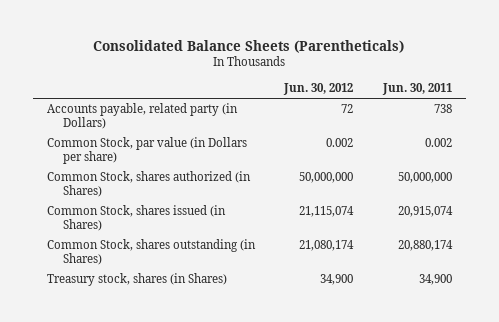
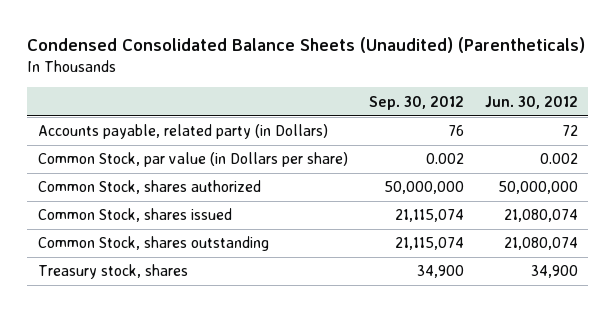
[93,39,405,53] Consolidated Balance Sheets (Parentheticals) -> [27,37,586,54] Condensed Consolidated Balance Sheets (Unaudited) (Parentheticals)
[381,83,452,96] Jun. 30, 2011 -> none
none -> [368,95,464,110] Sep. 30, 2012
[47,171,252,198] Common Stock, shares authorized (in Shares) -> [37,180,261,195] Common Stock, shares authorized
[47,205,227,232] Common Stock, shares issued (in Shares) -> [37,208,232,223] Common Stock, shares issued
[299,206,355,218] 21,115,074 -> [503,209,578,223] 21,080,074
[47,239,257,266] Common Stock, shares outstanding (in Shares) -> [37,236,269,252] Common Stock, shares outstanding
[299,240,355,252] 21,080,174 -> [503,237,578,251] 21,080,074
[47,273,228,287] Treasury stock, shares (in Shares) -> [37,264,188,280] Treasury stock, shares

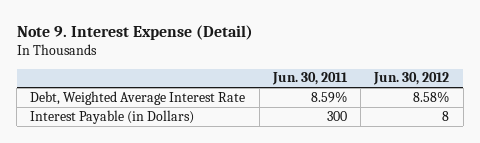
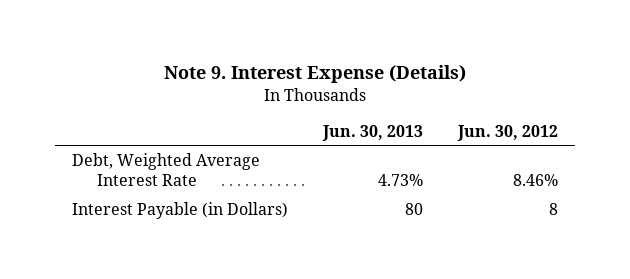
[16,25,253,41] Note 9. Interest Expense (Detail) -> [163,65,466,84] Note 9. Interest Expense (Details)
[271,72,348,86] Jun. 30, 2011 -> none
none -> [321,124,423,141] Jun. 30, 2013
[413,90,450,103] 8.58% -> [512,174,558,187] 8.46%

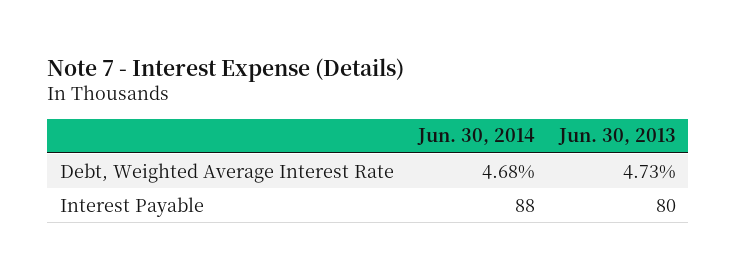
[163,65,466,84] Note 9. Interest Expense (Details) -> [47,57,405,82] Note 7 - Interest Expense (Details)
[456,124,558,141] Jun. 30, 2012 -> none
none -> [416,128,535,146] Jun. 30, 2014
[72,202,289,220] Interest Payable (in Dollars) -> [59,196,204,217] Interest Payable

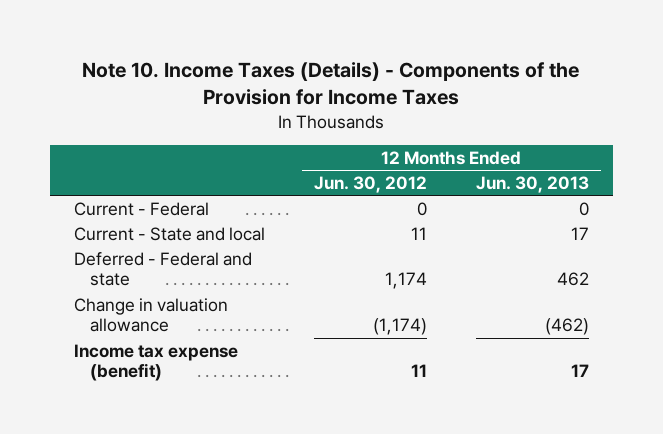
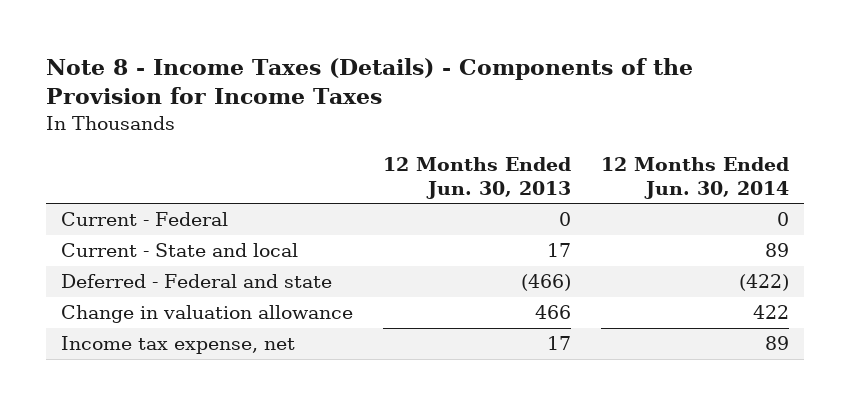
[82,61,580,105] Note 10. Income Taxes (Details) - Components of the Provision for Income Taxes -> [46,58,694,105] Note 8 - Income Taxes (Details) - Components of the Provision for Income Taxes
[313,175,427,193] Jun. 30, 2012 -> none
none -> [601,156,790,199] 12 Months Ended Jun. 30, 2014
[556,272,589,287] 462 -> [521,274,572,292] (466)
[544,318,589,336] (462) -> [535,305,572,320] 466
[74,343,239,382] Income tax expense (benefit) -> [61,336,296,355] Income tax expense, net

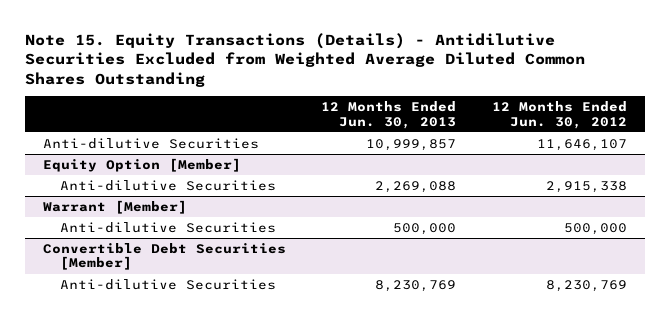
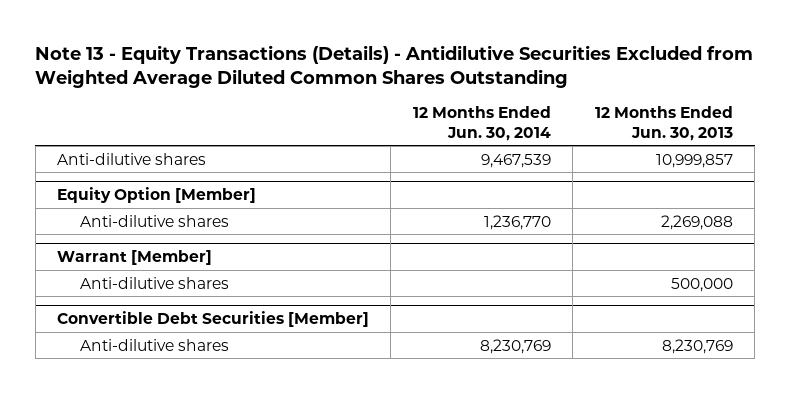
[25,32,586,87] Note 15. Equity Transactions (Details) - Antidilutive Securities Excluded from Weighted Average Diluted Common Shares Outstanding -> [35,44,754,88] Note 13 - Equity Transactions (Details) - Antidilutive Securities Excluded from Weighted Average Diluted Common Shares Outstanding
[491,101,627,129] 12 Months Ended Jun. 30, 2012 -> none
none -> [412,106,551,141] 12 Months Ended Jun. 30, 2014
[43,137,260,149] Anti-dilutive Securities -> [57,152,207,165] Anti-dilutive shares
[59,179,276,191] Anti-dilutive Securities -> [80,214,230,227] Anti-dilutive shares
[59,221,276,233] Anti-dilutive Securities -> [80,276,230,289] Anti-dilutive shares
[59,278,276,290] Anti-dilutive Securities -> [80,338,230,351] Anti-dilutive shares

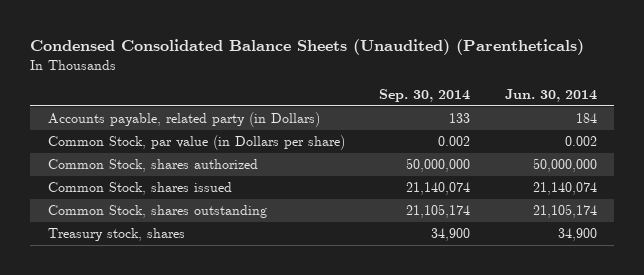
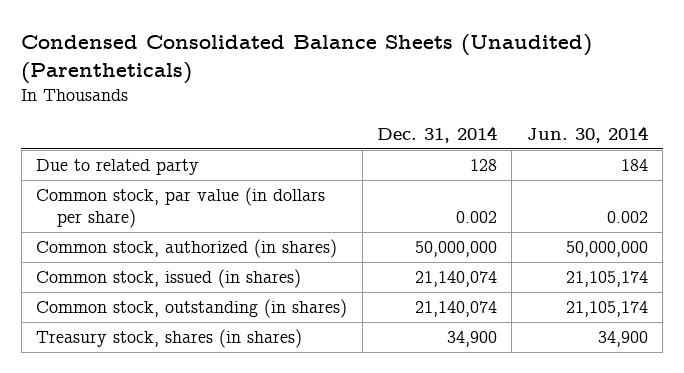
[379,89,471,103] Sep. 30, 2014 -> none
none -> [377,125,498,143] Dec. 31, 2014
[47,111,320,127] Accounts payable, related party (in Dollars) -> [36,159,200,176] Due to related party
[47,134,345,150] Common Stock, par value (in Dollars per share) -> [36,187,326,229] Common stock, par value (in dollars per share)
[47,158,258,172] Common Stock, shares authorized -> [36,239,338,259] Common stock, authorized (in shares)
[47,181,232,195] Common Stock, shares issued -> [36,269,302,289] Common stock, issued (in shares)
[532,181,597,195] 21,140,074 -> [565,271,648,288] 21,105,174
[47,204,267,218] Common Stock, shares outstanding -> [36,299,348,319] Common stock, outstanding (in shares)
[47,227,185,241] Treasury stock, shares -> [36,329,303,349] Treasury stock, shares (in shares)

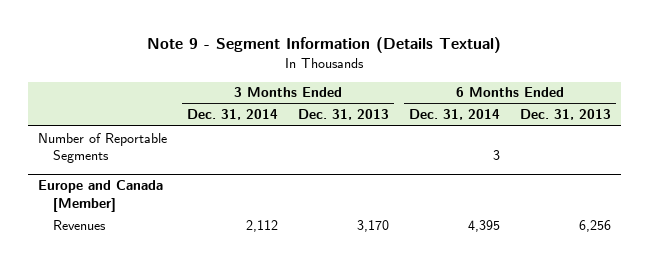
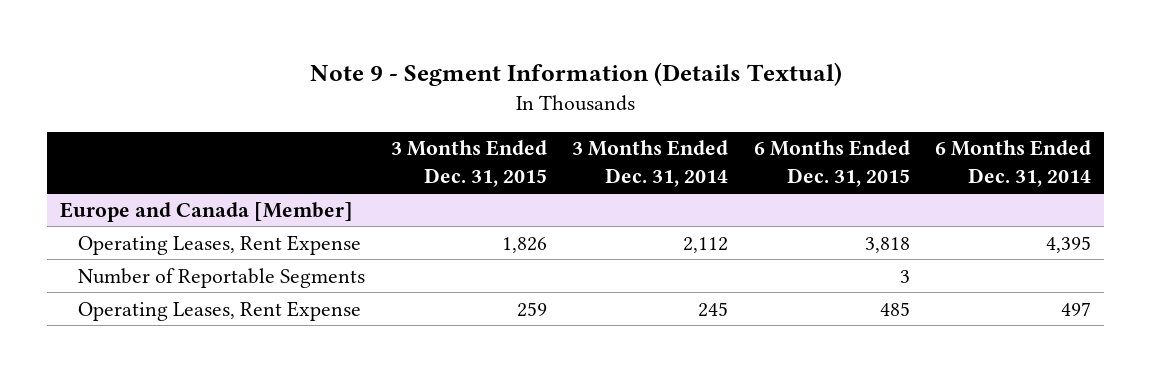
[297,109,389,121] Dec. 31, 2013 -> none
[519,109,611,121] Dec. 31, 2013 -> none
none -> [390,140,547,187] 3 Months Ended Dec. 31, 2015
none -> [753,140,910,187] 6 Months Ended Dec. 31, 2015
[37,132,167,163] Number of Reportable Segments -> none
[53,219,107,230] Revenues -> [78,234,362,255] Operating Leases, Rent Expense
none -> [78,267,366,288] Number of Reportable Segments
none -> [78,300,362,321] Operating Leases, Rent Expense

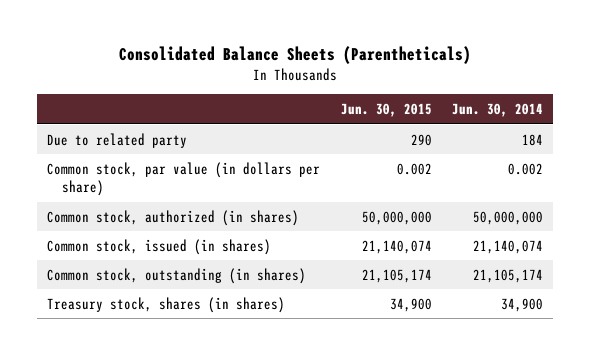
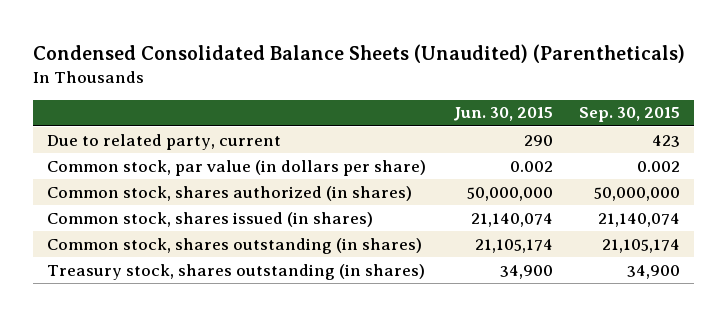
[119,45,472,64] Consolidated Balance Sheets (Parentheticals) -> [33,43,686,63] Condensed Consolidated Balance Sheets (Unaudited) (Parentheticals)
[452,103,544,118] Jun. 30, 2014 -> none
none -> [579,107,681,123] Sep. 30, 2015
[47,132,188,148] Due to related party -> [46,133,281,150] Due to related party, current
[47,209,300,226] Common stock, authorized (in shares) -> [46,185,412,201] Common stock, shares authorized (in shares)
[47,238,272,255] Common stock, issued (in shares) -> [46,211,373,227] Common stock, shares issued (in shares)
[47,267,307,284] Common stock, outstanding (in shares) -> [46,237,422,254] Common stock, shares outstanding (in shares)
[47,296,286,313] Treasury stock, shares (in shares) -> [46,263,425,280] Treasury stock, shares outstanding (in shares)

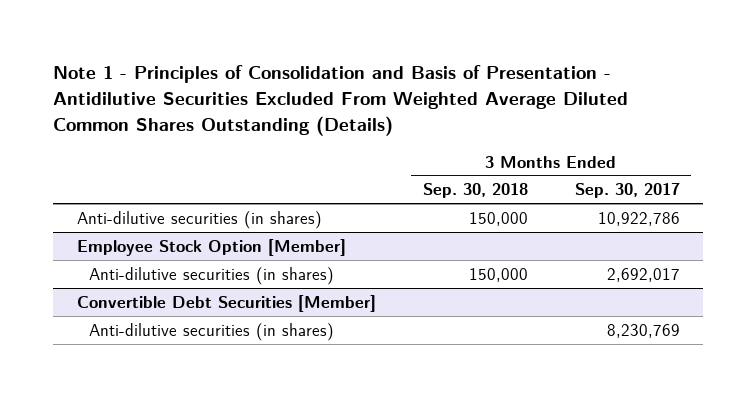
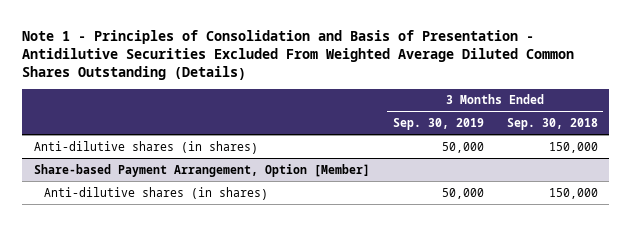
[574,183,680,199] Sep. 30, 2017 -> none
none -> [392,117,484,130] Sep. 30, 2019
[76,294,376,312] Convertible Debt Securities [Member] -> none
[88,322,334,341] Anti-dilutive securities (in shares) -> none
[76,210,322,229] Anti-dilutive securities (in shares) -> [33,140,258,154] Anti-dilutive shares (in shares)
[76,238,346,256] Employee Stock Option [Member] -> [33,163,370,177] Share-based Payment Arrangement, Option [Member]
[88,266,334,285] Anti-dilutive securities (in shares) -> [44,186,269,200] Anti-dilutive shares (in shares)

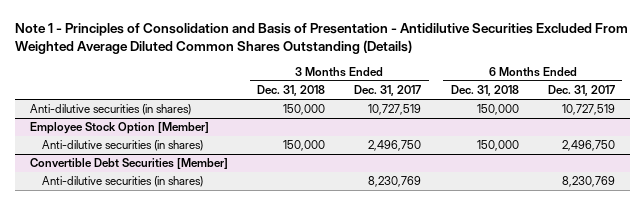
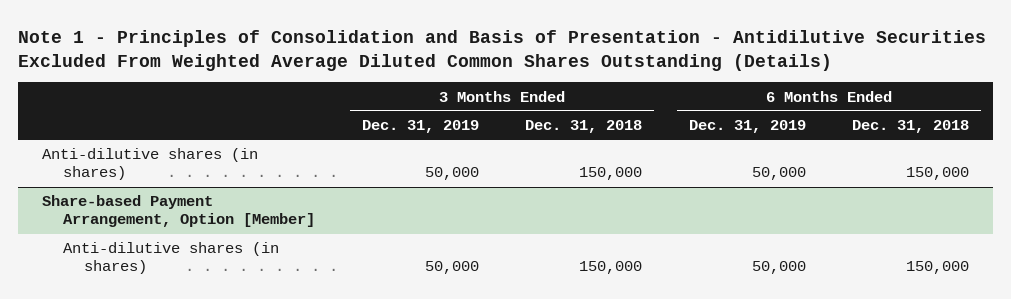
[354,85,422,97] Dec. 31, 2017 -> none
[547,85,615,97] Dec. 31, 2017 -> none
none -> [361,120,479,134] Dec. 31, 2019
none -> [688,120,806,134] Dec. 31, 2019
[29,158,228,170] Convertible Debt Securities [Member] -> none
[41,176,203,188] Anti-dilutive securities (in shares) -> none
[29,104,191,116] Anti-dilutive securities (in shares) -> [41,148,258,181] Anti-dilutive shares (in shares)
[29,122,209,135] Employee Stock Option [Member] -> [41,195,315,228] Share-based Payment Arrangement, Option [Member]
[41,140,203,152] Anti-dilutive securities (in shares) -> [62,242,279,275] Anti-dilutive shares (in shares)

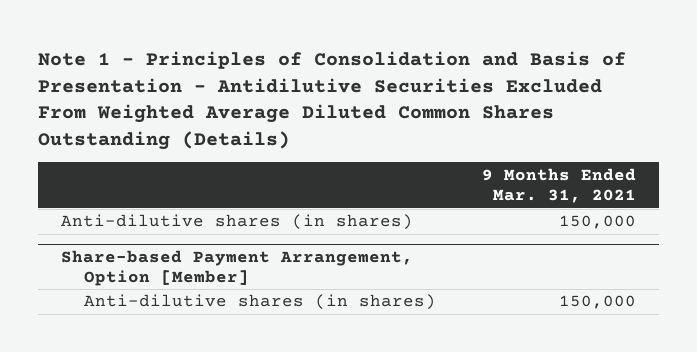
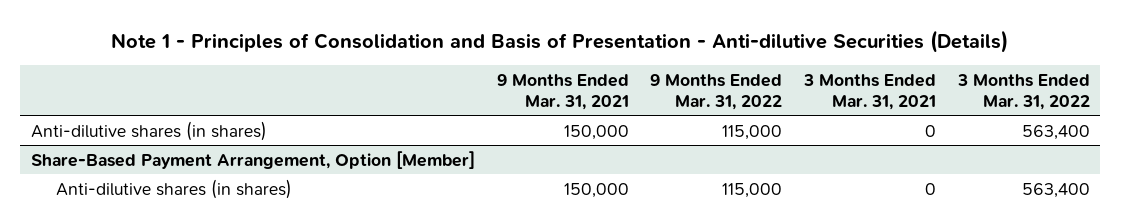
[37,50,626,151] Note 1 - Principles of Consolidation and Basis of Presentation - Antidilutive Securities Excluded From Weighted Average Diluted Common Shares Outstanding (Details) -> [111,29,1009,53] Note 1 - Principles of Consolidation and Basis of Presentation - Anti-dilutive Securities (Details)
none -> [650,73,783,110] 9 Months Ended Mar. 31, 2022
none -> [802,73,936,110] 3 Months Ended Mar. 31, 2021
none -> [956,73,1090,110] 3 Months Ended Mar. 31, 2022
[60,249,413,286] Share-based Payment Arrangement, Option [Member] -> [31,150,476,169] Share-Based Payment Arrangement, Option [Member]

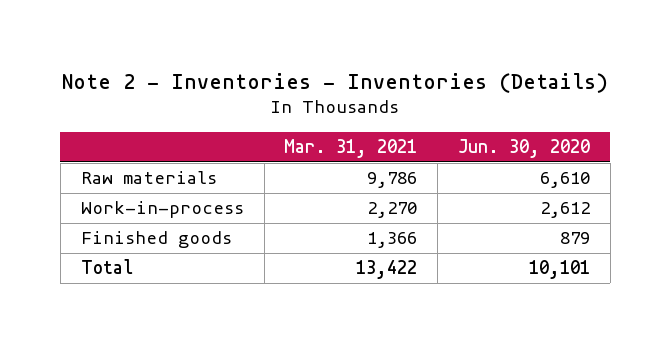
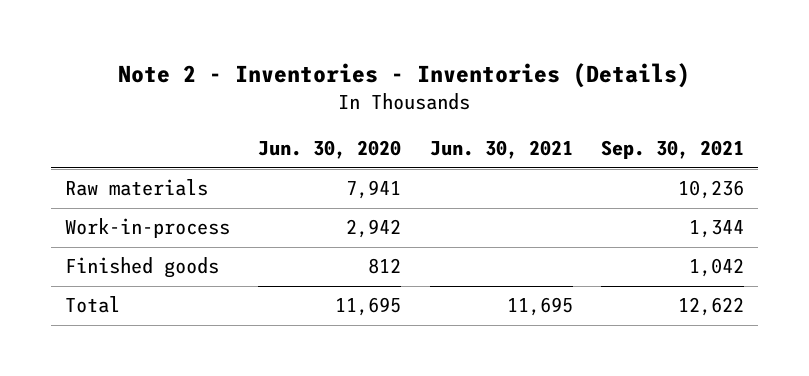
[284,139,418,159] Mar. 31, 2021 -> none
none -> [429,140,573,160] Jun. 30, 2021
none -> [600,140,744,160] Sep. 30, 2021
[539,172,590,189] 6,610 -> [346,180,402,200] 7,941
[539,202,590,219] 2,612 -> [346,219,402,239] 2,942
[559,232,590,245] 879 -> [368,258,402,275] 812
[528,260,590,280] 10,101 -> [335,297,402,317] 11,695

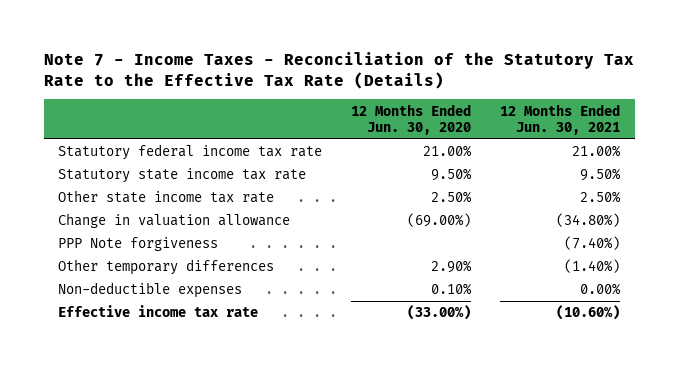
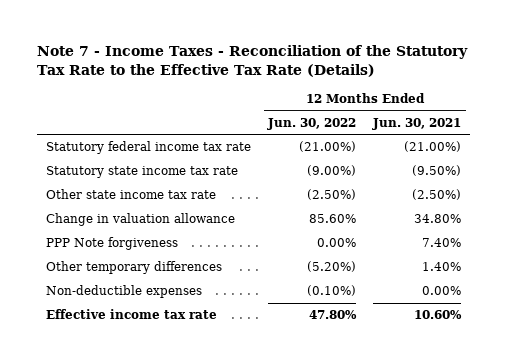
[351,103,472,135] 12 Months Ended Jun. 30, 2020 -> none
none -> [267,117,357,130] Jun. 30, 2022
[572,145,622,158] 21.00% -> [404,141,462,153] (21.00%)
[580,168,622,182] 9.50% -> [412,165,462,177] (9.50%)
[580,191,622,204] 2.50% -> [412,189,462,201] (2.50%)
[556,213,621,228] (34.80%) -> [414,214,462,224] 34.80%
[564,236,621,251] (7.40%) -> [422,238,462,248] 7.40%
[564,259,621,274] (1.40%) -> [422,262,462,272] 1.40%
[556,305,621,321] (10.60%) -> [414,310,463,320] 10.60%

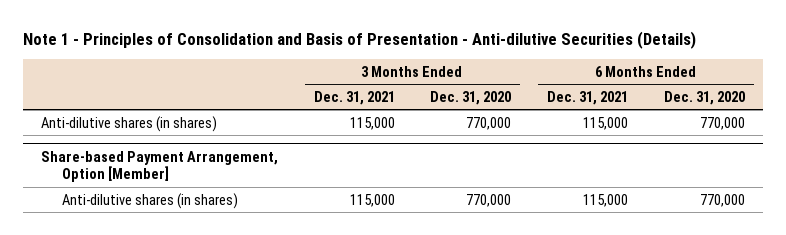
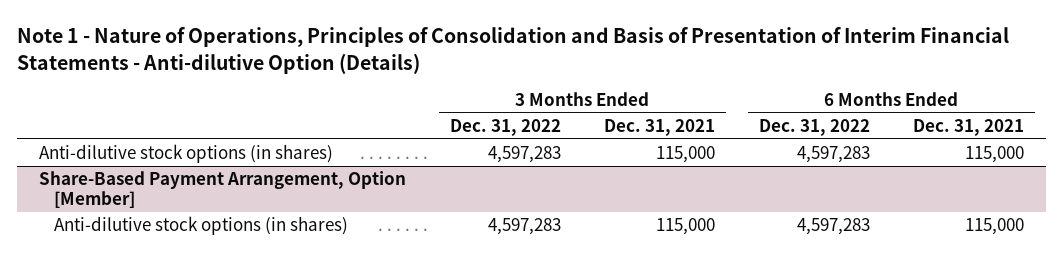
[22,31,696,50] Note 1 - Principles of Consolidation and Basis of Presentation - Anti-dilutive Securities (Details) -> [17,27,1010,74] Note 1 - Nature of Operations, Principles of Consolidation and Basis of Presentation of Interim Financial Statements - Anti-dilutive Option (Details)
[430,90,512,105] Dec. 31, 2020 -> none
[663,90,745,105] Dec. 31, 2020 -> none
none -> [449,118,561,136] Dec. 31, 2022
none -> [758,118,870,136] Dec. 31, 2022
[40,115,217,132] Anti-dilutive shares (in shares) -> [39,144,334,164] Anti-dilutive stock options (in shares)
[40,150,278,183] Share-based Payment Arrangement, Option [Member] -> [39,171,407,209] Share-Based Payment Arrangement, Option [Member]
[61,192,238,209] Anti-dilutive shares (in shares) -> [53,216,348,236] Anti-dilutive stock options (in shares)

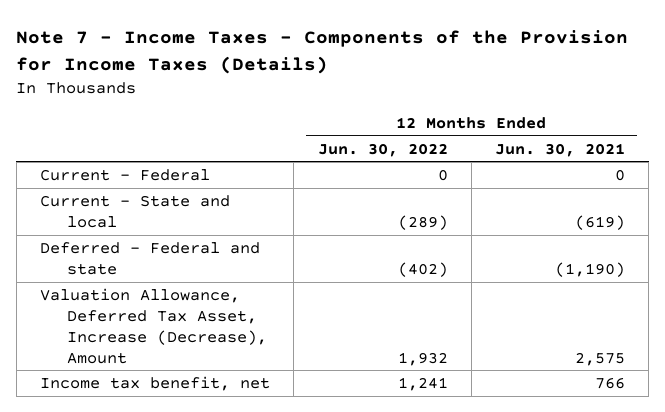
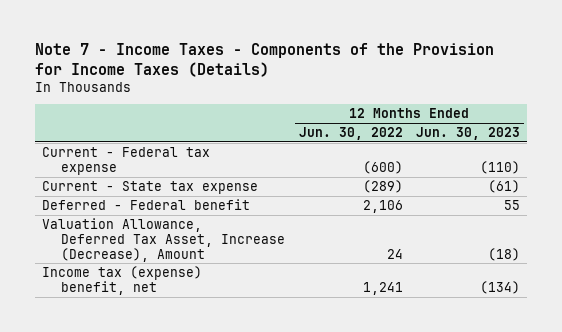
[495,142,626,157] Jun. 30, 2021 -> none
none -> [416,127,521,141] Jun. 30, 2023
[40,168,211,181] Current - Federal -> [41,146,210,175] Current - Federal tax expense
[437,168,448,181] 0 -> [362,160,403,174] (600)
[40,194,231,228] Current - State and local -> [41,180,258,194] Current - State tax expense
[40,241,261,275] Deferred - Federal and state -> [41,198,250,210] Deferred - Federal benefit
[397,261,448,277] (402) -> [362,199,403,213] 2,106
[397,351,448,366] 1,932 -> [386,248,403,259] 24
[40,375,271,391] Income tax benefit, net -> [41,265,202,295] Income tax (expense) benefit, net

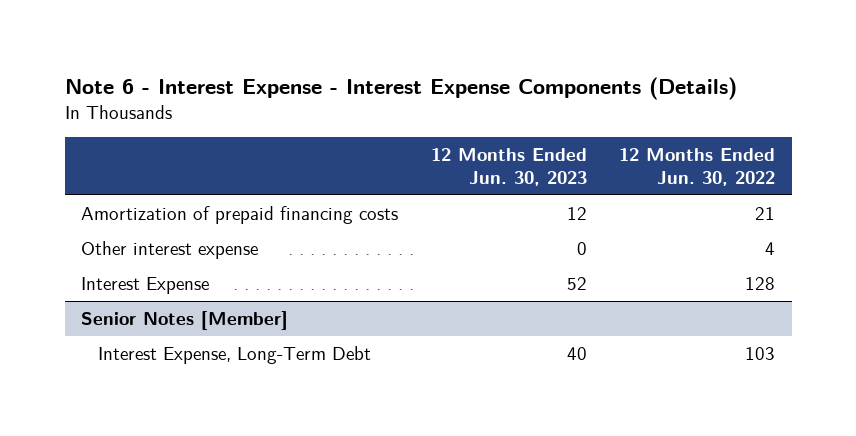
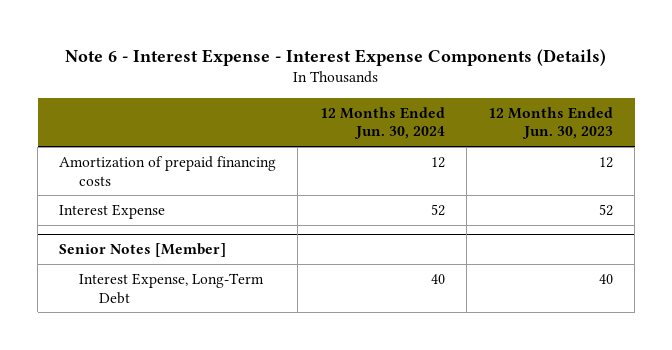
[619,148,776,186] 12 Months Ended Jun. 30, 2022 -> none
none -> [319,106,445,140] 12 Months Ended Jun. 30, 2024
[81,241,259,260] Other interest expense -> none

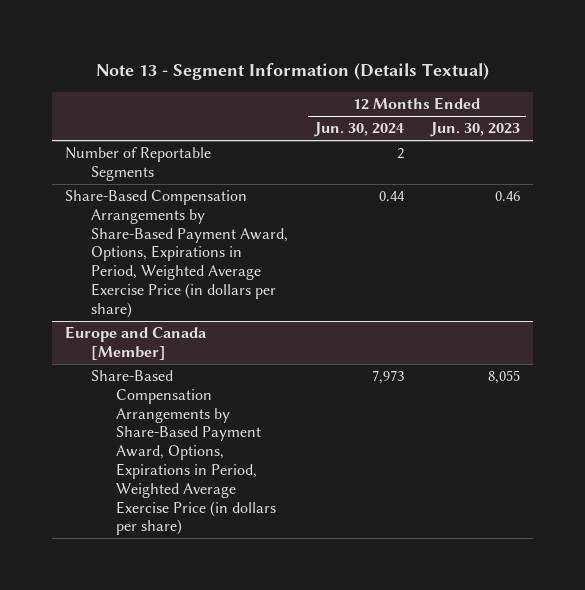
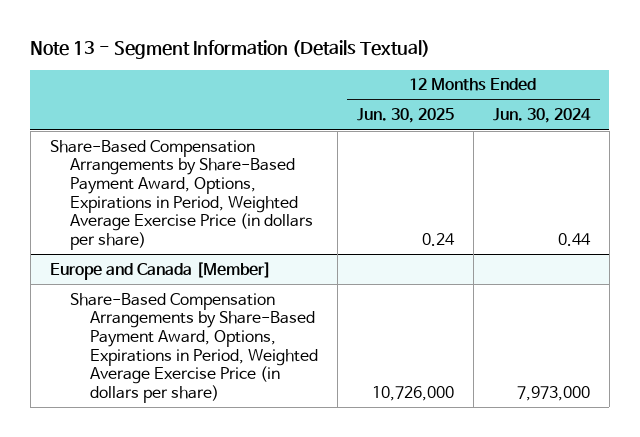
[429,122,520,138] Jun. 30, 2023 -> none
none -> [356,108,454,124] Jun. 30, 2025
[65,147,212,181] Number of Reportable Segments -> none
[371,370,404,385] 7,973 -> [516,385,590,401] 7,973,000

